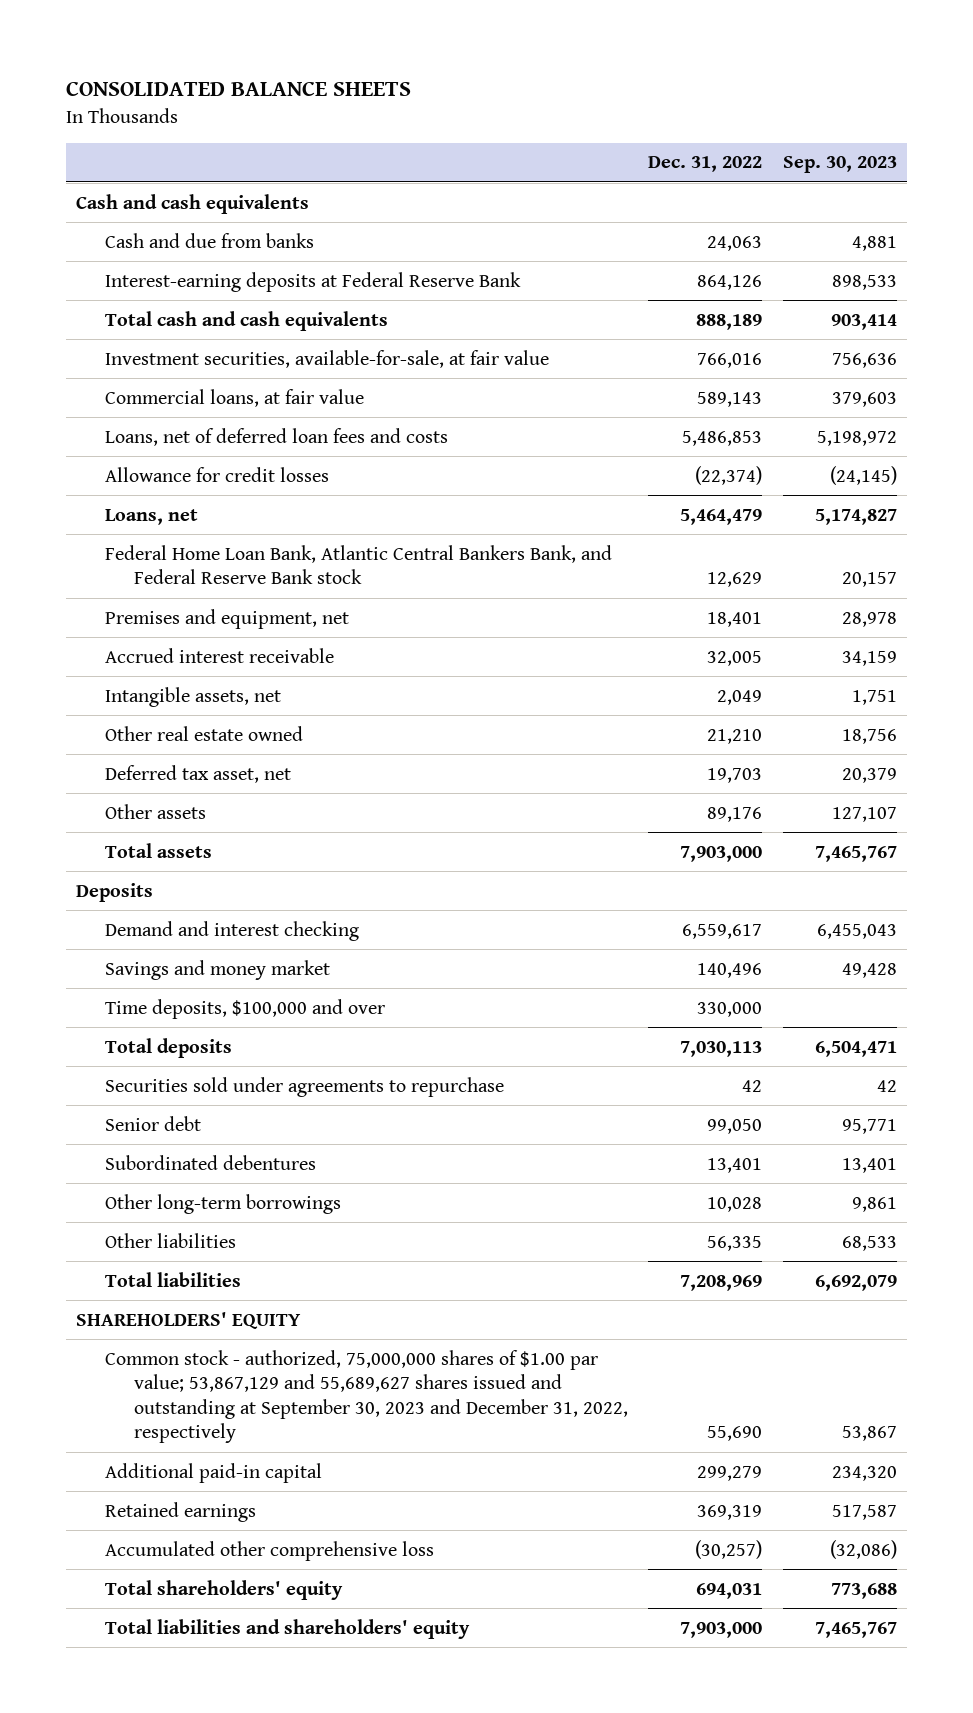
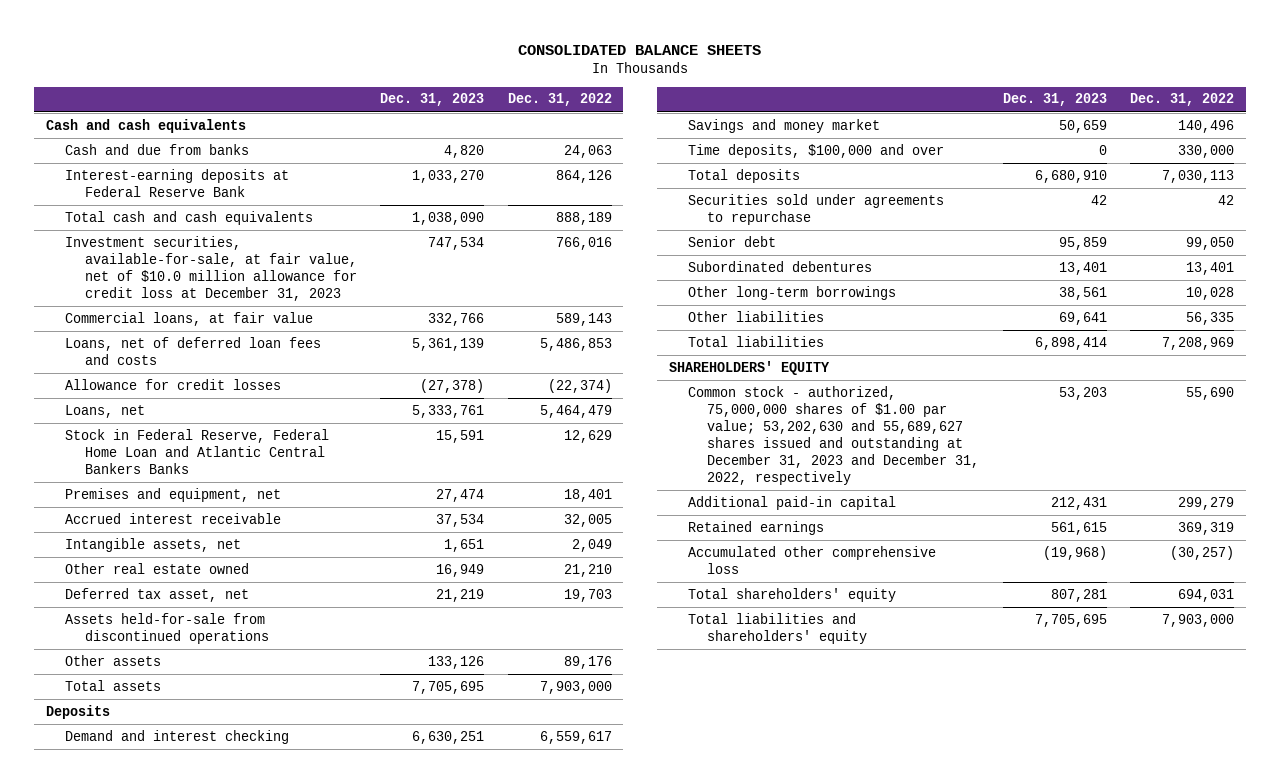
[782,156,897,174] Sep. 30, 2023 -> none
none -> [380,93,485,107] Dec. 31, 2023
[104,349,549,368] Investment securities, available-for-sale, at fair value -> [65,235,357,301] Investment securities, available-for-sale, at fair value, net of $10.0 million allowance for credit loss at December 31, 2023
[104,544,612,585] Federal Home Loan Bank, Atlantic Central Bankers Bank, and Federal Reserve Bank stock -> [65,428,330,474] Stock in Federal Reserve, Federal Home Loan and Atlantic Central Bankers Banks
none -> [65,612,269,644] Assets held-for-sale from discontinued operations
[104,1349,629,1444] Common stock - authorized, 75,000,000 shares of $1.00 par value; 53,867,129 and 55,689,627 shares issued and outstanding at September 30, 2023 and December 31, 2022, respectively -> [687,385,980,485] Common stock - authorized, 75,000,000 shares of $1.00 par value; 53,202,630 and 55,689,627 shares issued and outstanding at December 31, 2023 and December 31, 2022, respectively

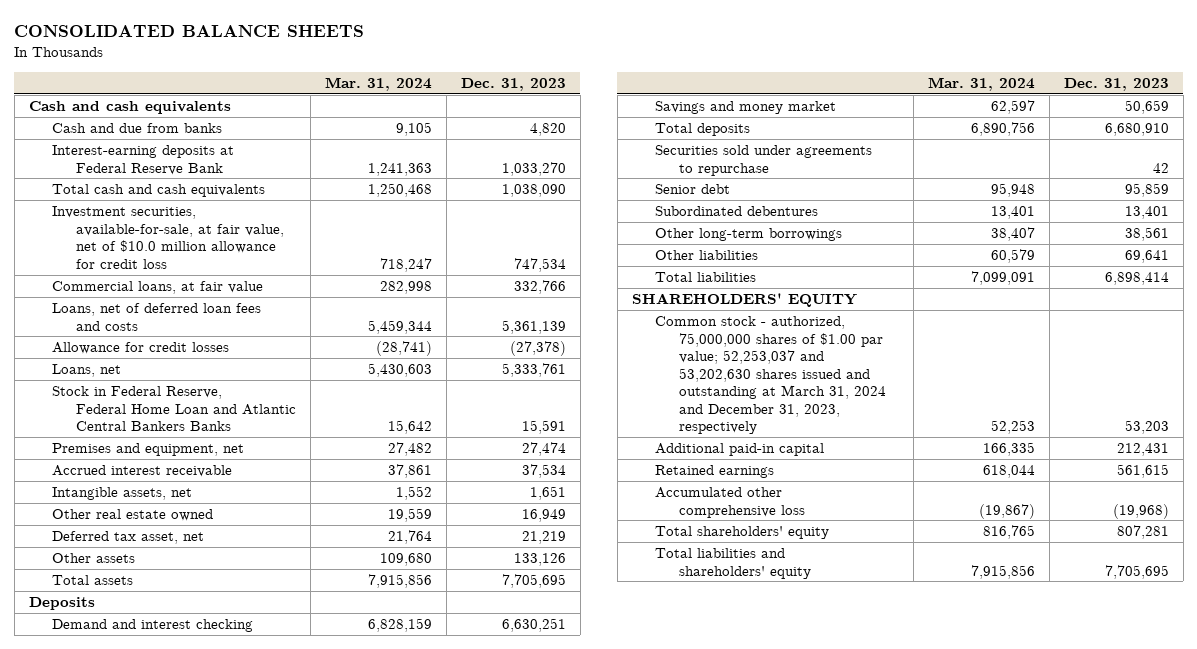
[507,93,612,107] Dec. 31, 2022 -> none
none -> [324,76,432,91] Mar. 31, 2024
[65,235,357,301] Investment securities, available-for-sale, at fair value, net of $10.0 million allowance for credit loss at December 31, 2023 -> [52,206,284,269] Investment securities, available-for-sale, at fair value, net of $10.0 million allowance for credit loss
[65,612,269,644] Assets held-for-sale from discontinued operations -> none
[687,143,944,158] Time deposits, $100,000 and over -> none
[687,385,980,485] Common stock - authorized, 75,000,000 shares of $1.00 par value; 53,202,630 and 55,689,627 shares issued and outstanding at December 31, 2023 and December 31, 2022, respectively -> [655,316,886,435] Common stock - authorized, 75,000,000 shares of $1.00 par value; 52,253,037 and 53,202,630 shares issued and outstanding at March 31, 2024 and December 31, 2023, respectively

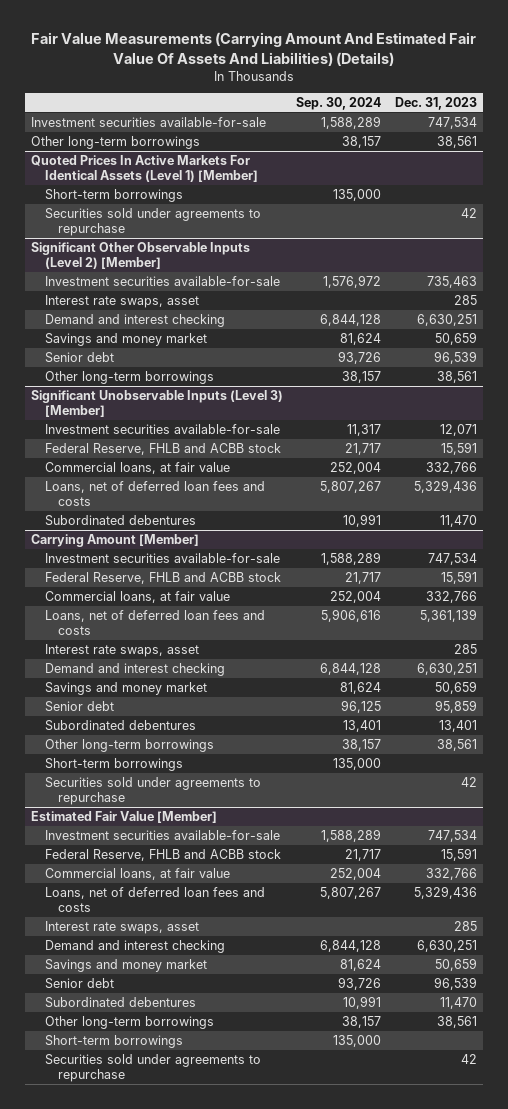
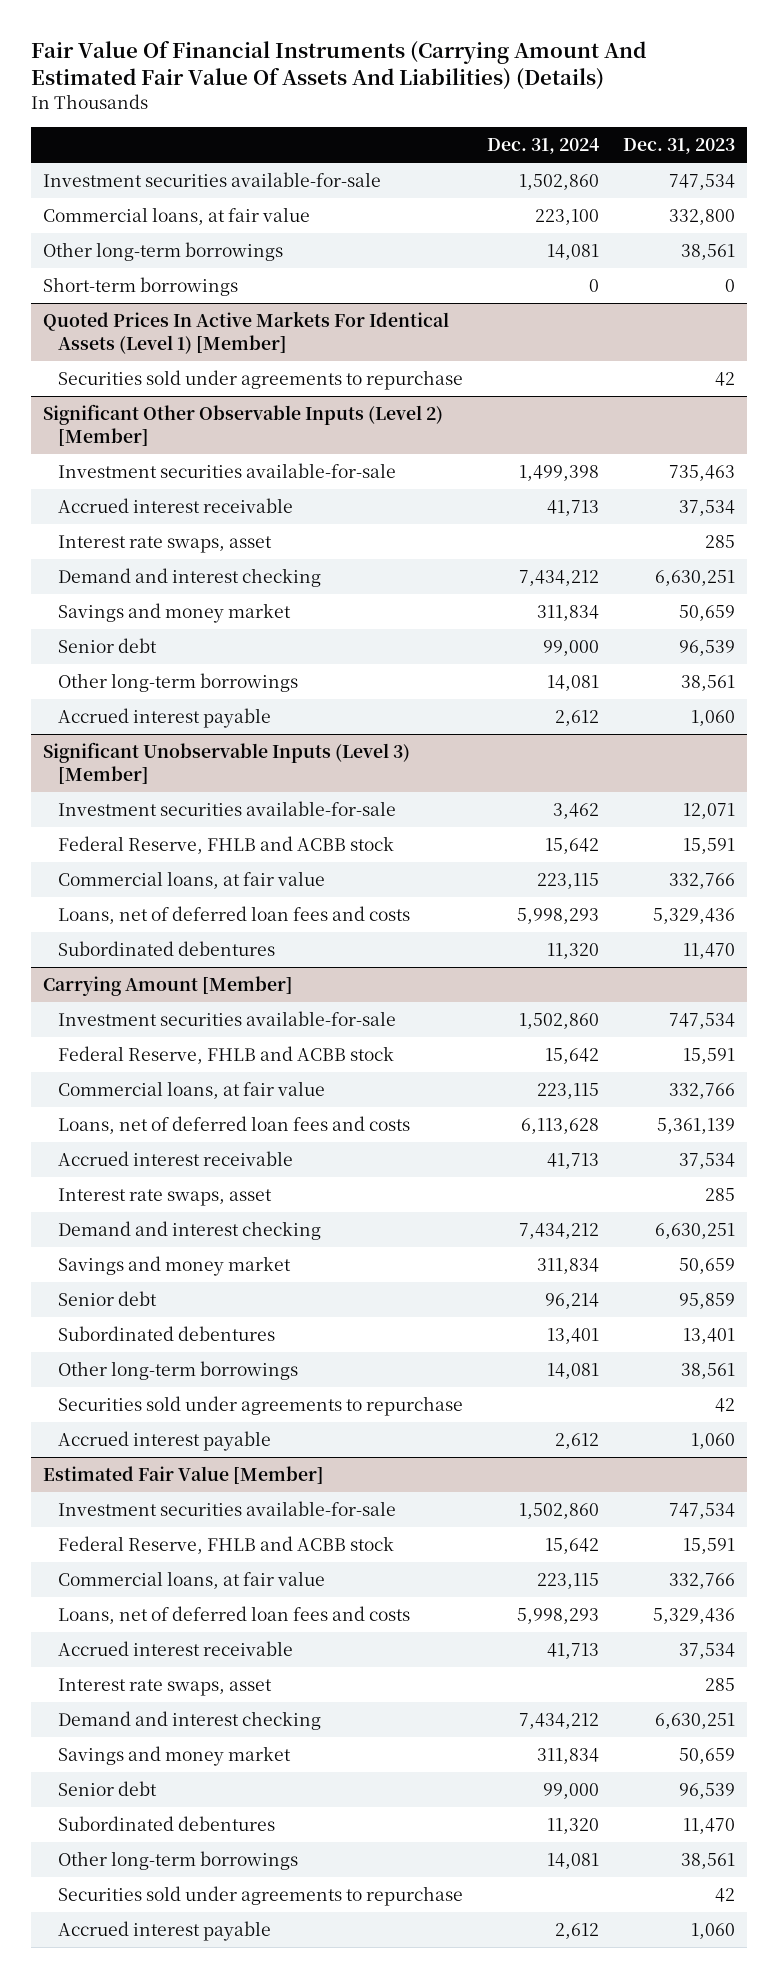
[30,32,476,66] Fair Value Measurements (Carrying Amount And Estimated Fair Value Of Assets And Liabilities) (Details) -> [30,40,646,91] Fair Value Of Financial Instruments (Carrying Amount And Estimated Fair Value Of Assets And Liabilities) (Details)
[296,97,382,111] Sep. 30, 2024 -> none
none -> [486,138,599,155] Dec. 31, 2024
none -> [42,207,310,226] Commercial loans, at fair value
none -> [42,277,238,297] Short-term borrowings
[44,188,183,202] Short-term borrowings -> none
none -> [57,498,293,514] Accrued interest receivable
none -> [57,708,271,729] Accrued interest payable
none -> [57,1151,293,1167] Accrued interest receivable
[44,757,183,771] Short-term borrowings -> none
none -> [57,1431,271,1452] Accrued interest payable
none -> [57,1641,293,1657] Accrued interest receivable
[44,1034,183,1048] Short-term borrowings -> none
none -> [57,1921,271,1942] Accrued interest payable

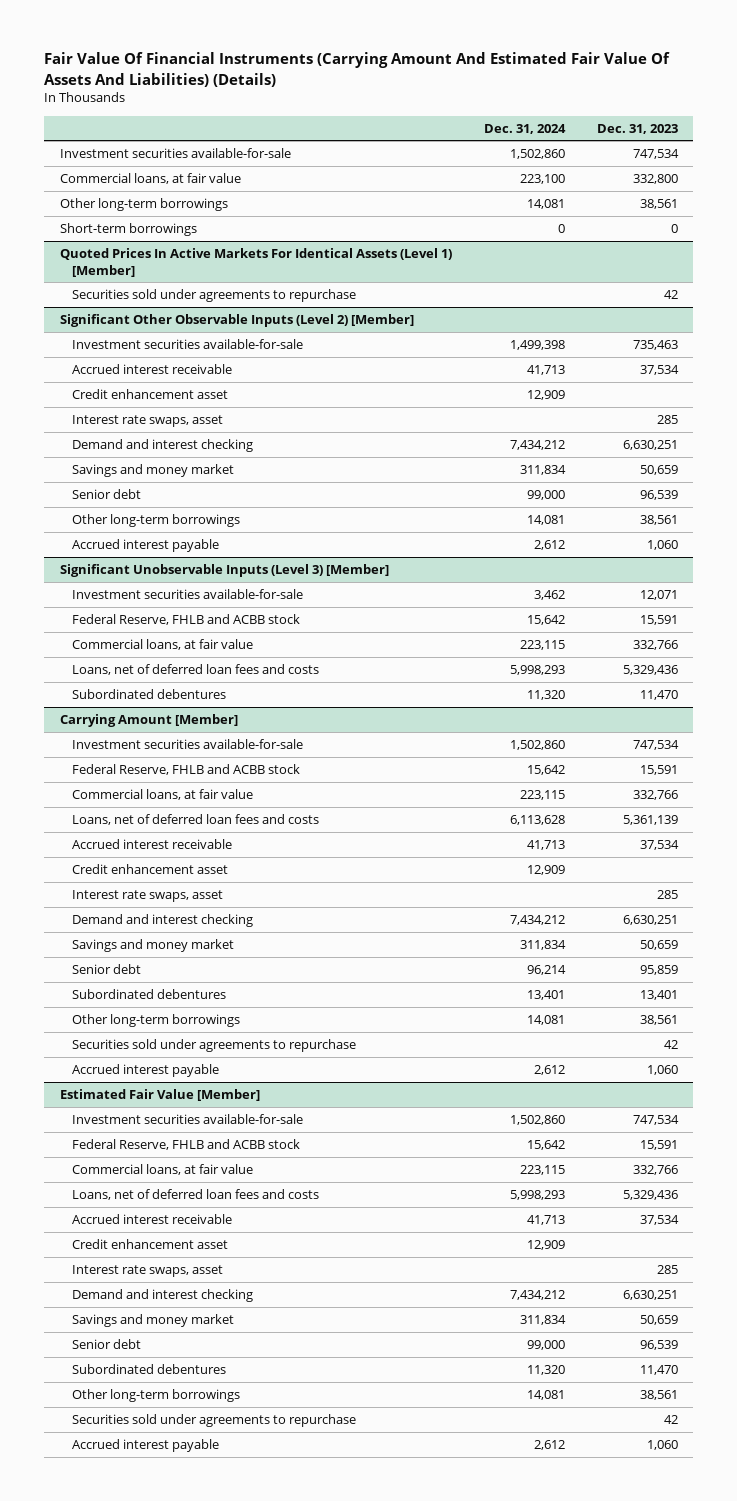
none -> [71,388,228,399] Credit enhancement asset
none -> [71,863,228,874] Credit enhancement asset
none -> [71,1238,228,1249] Credit enhancement asset

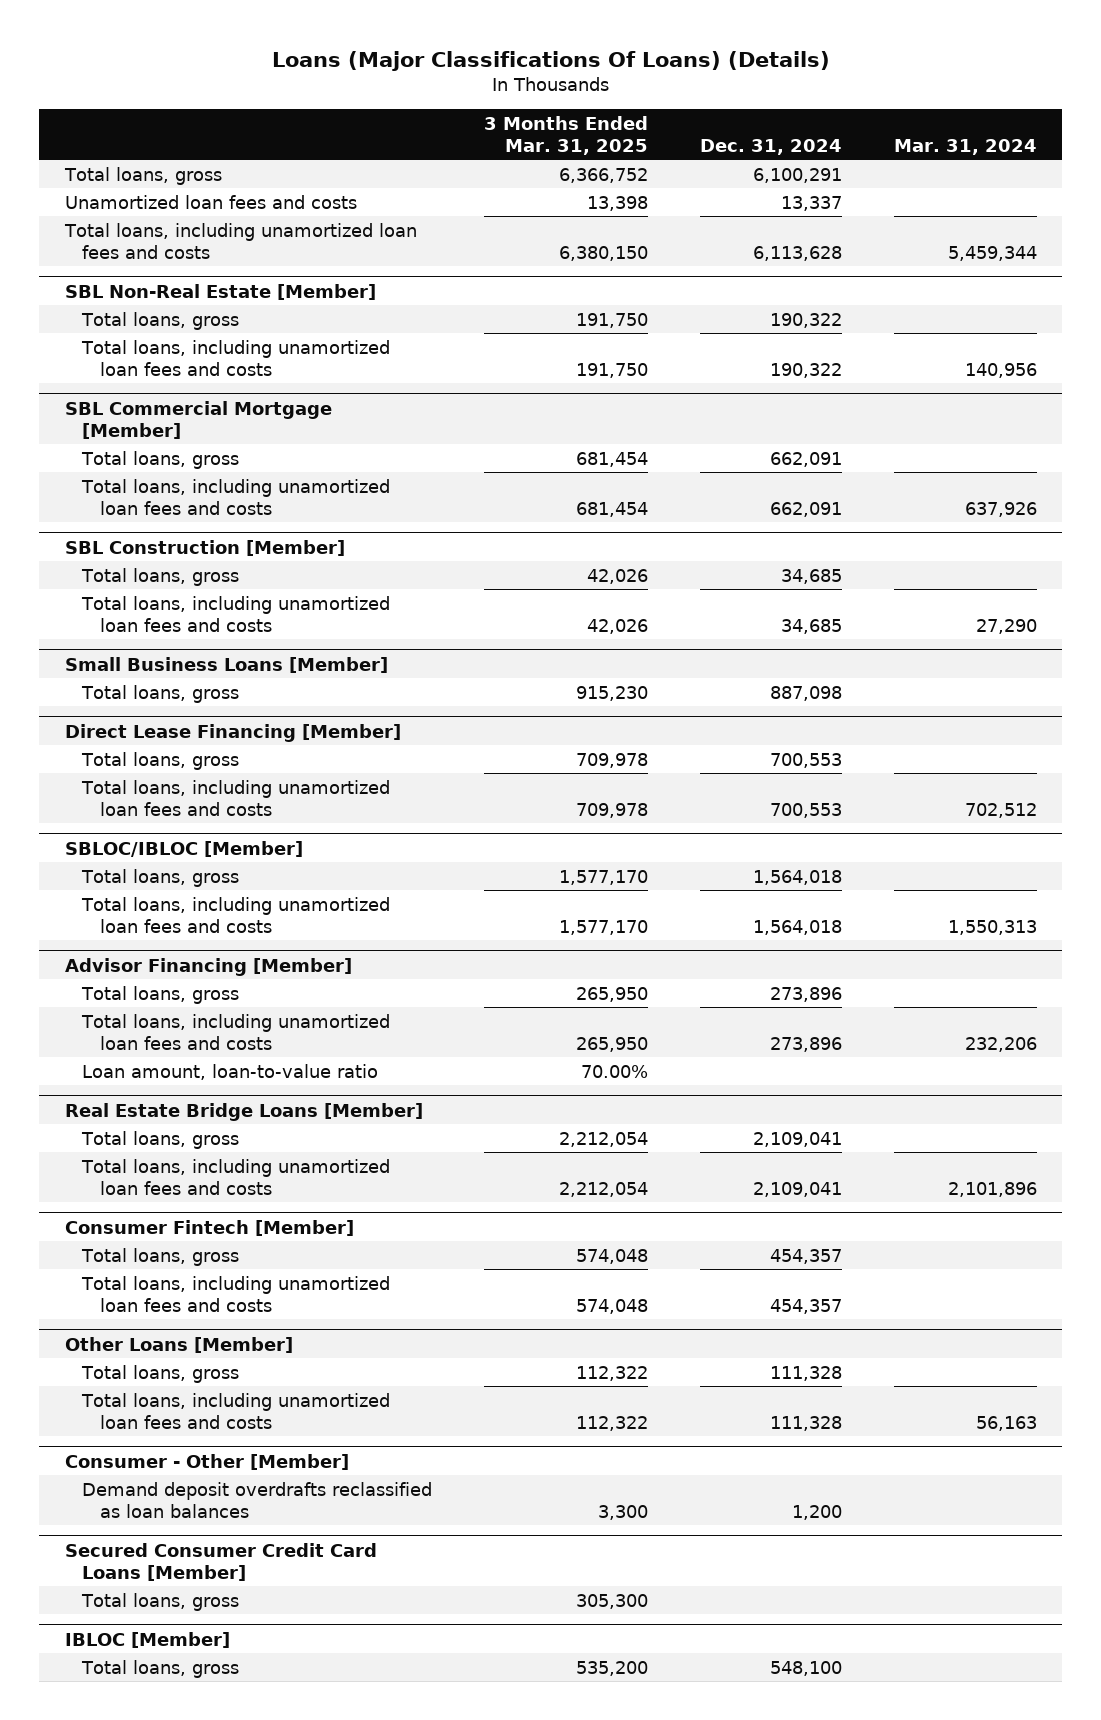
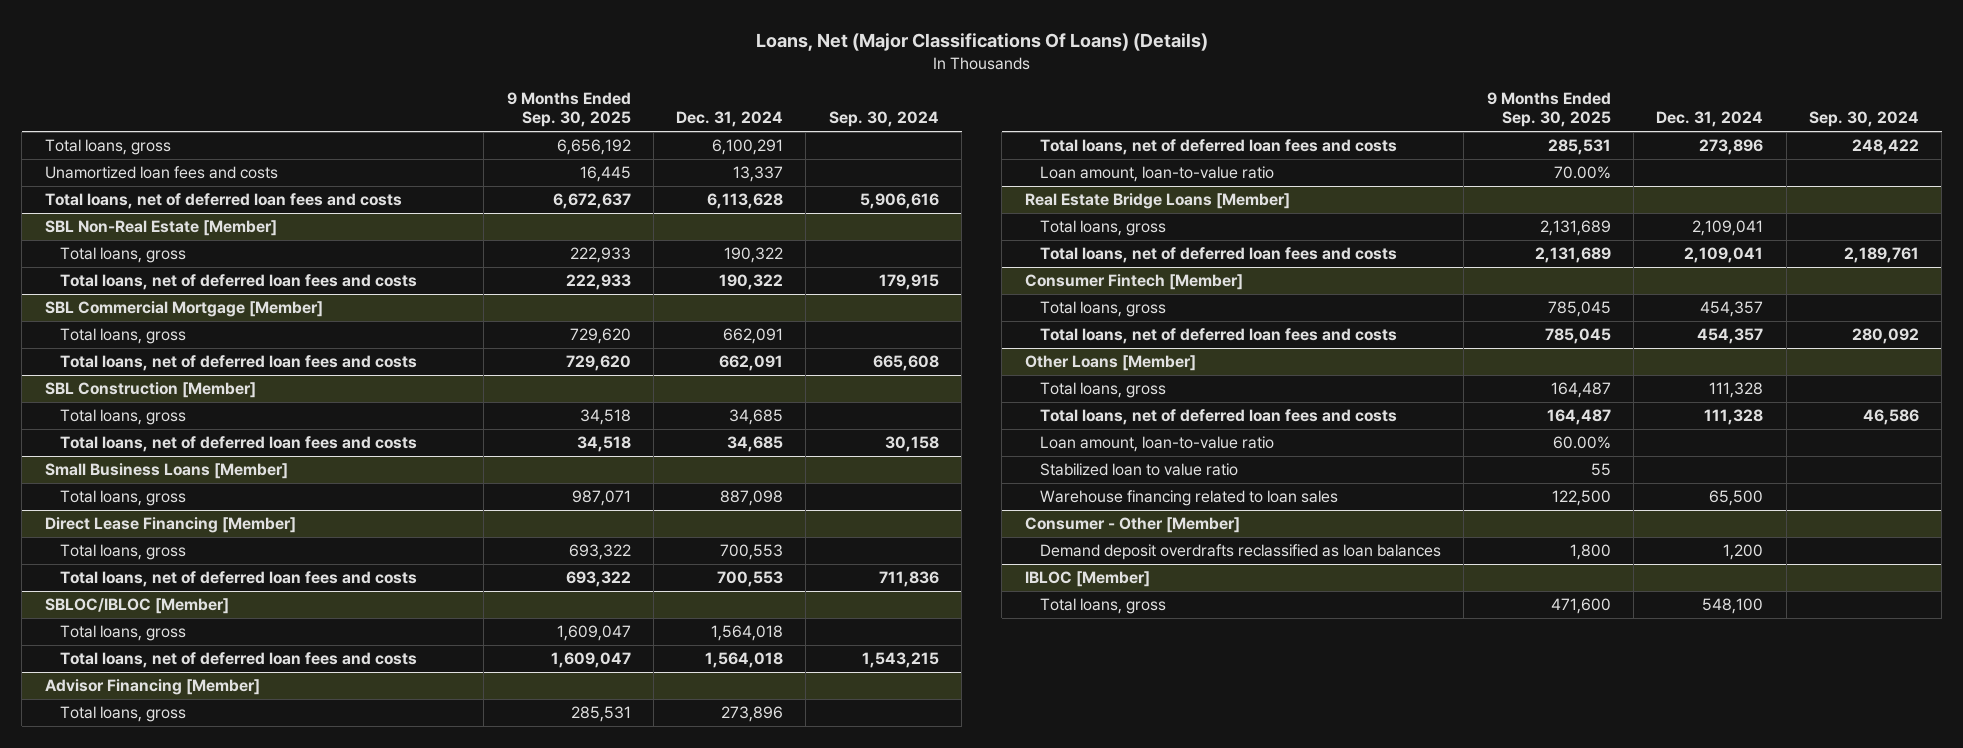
[271,50,830,71] Loans (Major Classifications Of Loans) (Details) -> [755,32,1208,51] Loans, Net (Major Classifications Of Loans) (Details)
[484,115,649,155] 3 Months Ended Mar. 31, 2025 -> none
[893,138,1037,155] Mar. 31, 2024 -> none
none -> [506,92,631,128] 9 Months Ended Sep. 30, 2025
none -> [828,111,939,128] Sep. 30, 2024
[63,222,417,259] Total loans, including unamortized loan fees and costs -> [44,193,402,210] Total loans, net of deferred loan fees and costs
[81,339,391,376] Total loans, including unamortized loan fees and costs -> [60,274,418,291] Total loans, net of deferred loan fees and costs
[81,478,391,515] Total loans, including unamortized loan fees and costs -> [60,355,418,372] Total loans, net of deferred loan fees and costs
[81,595,391,632] Total loans, including unamortized loan fees and costs -> [60,436,418,453] Total loans, net of deferred loan fees and costs
[81,779,391,816] Total loans, including unamortized loan fees and costs -> [60,571,418,588] Total loans, net of deferred loan fees and costs
[81,896,391,933] Total loans, including unamortized loan fees and costs -> [60,652,418,669] Total loans, net of deferred loan fees and costs
[81,1013,391,1050] Total loans, including unamortized loan fees and costs -> [1040,139,1398,156] Total loans, net of deferred loan fees and costs
[81,1158,391,1195] Total loans, including unamortized loan fees and costs -> [1040,247,1398,264] Total loans, net of deferred loan fees and costs
[81,1275,391,1312] Total loans, including unamortized loan fees and costs -> [1040,328,1398,345] Total loans, net of deferred loan fees and costs
[81,1392,391,1429] Total loans, including unamortized loan fees and costs -> [1040,409,1398,426] Total loans, net of deferred loan fees and costs
none -> [1040,436,1275,453] Loan amount, loan-to-value ratio
none -> [1040,463,1239,477] Stabilized loan to value ratio
none -> [1040,490,1339,507] Warehouse financing related to loan sales
[64,1542,377,1581] Secured Consumer Credit Card Loans [Member] -> none
[81,1592,240,1611] Total loans, gross -> none

